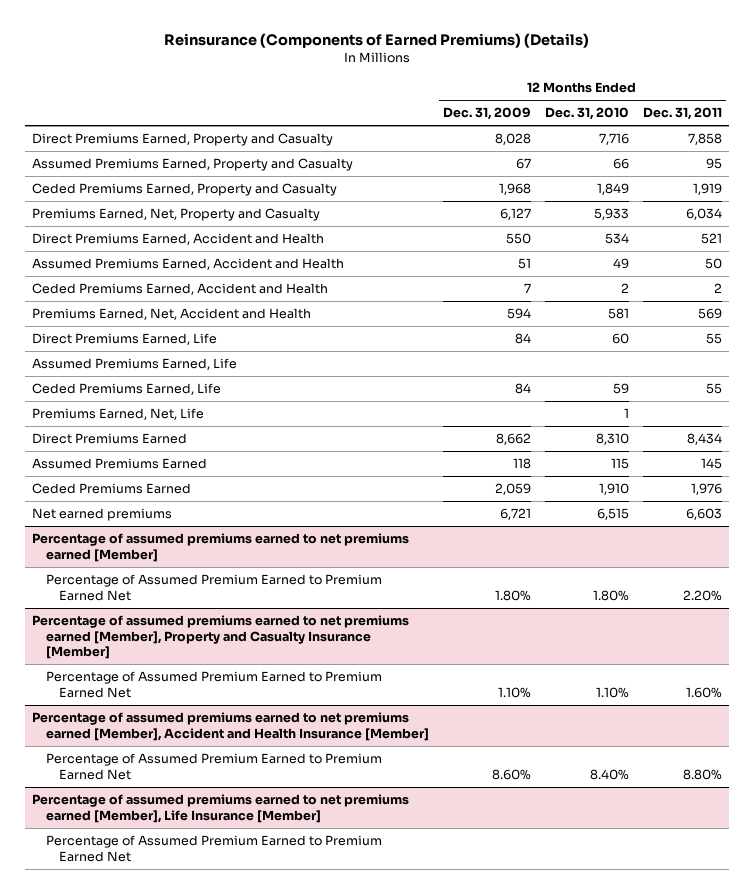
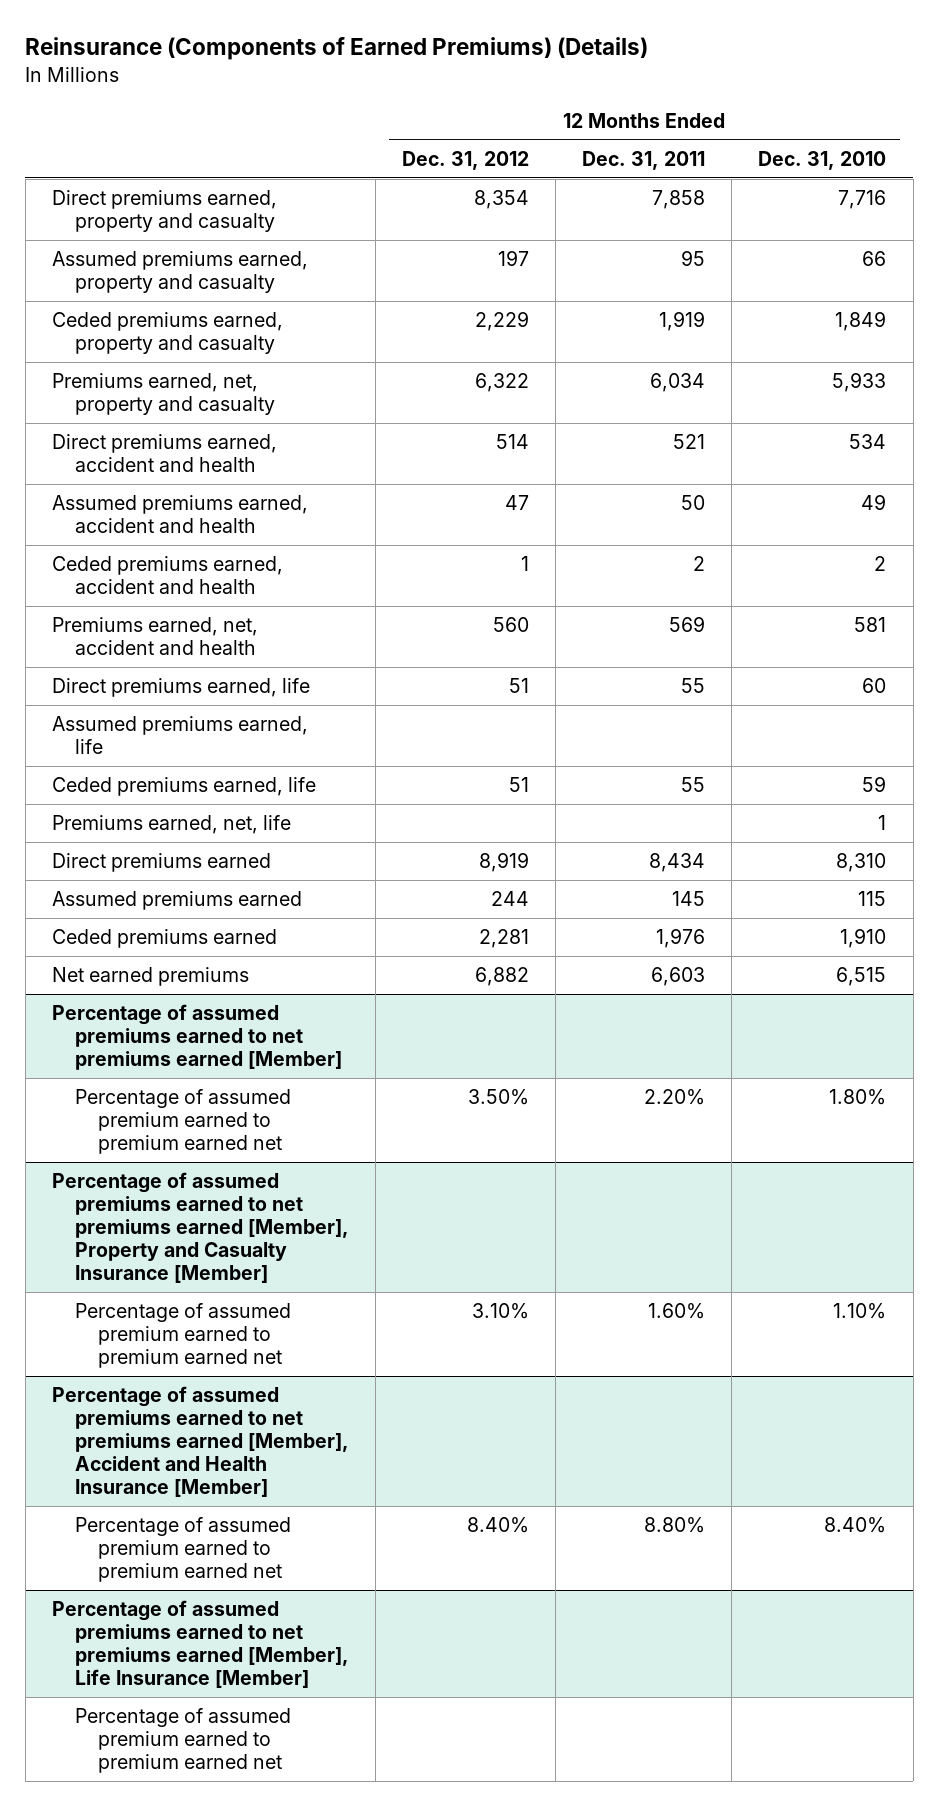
[442,107,531,121] Dec. 31, 2009 -> none
none -> [402,150,530,170] Dec. 31, 2012
[32,133,334,147] Direct Premiums Earned, Property and Casualty -> [51,190,277,233] Direct premiums earned, property and casualty
[32,158,354,172] Assumed Premiums Earned, Property and Casualty -> [51,251,308,294] Assumed premiums earned, property and casualty
[32,183,338,197] Ceded Premiums Earned, Property and Casualty -> [51,312,283,355] Ceded premiums earned, property and casualty
[32,208,321,222] Premiums Earned, Net, Property and Casualty -> [51,373,275,416] Premiums earned, net, property and casualty
[32,233,325,246] Direct Premiums Earned, Accident and Health -> [51,434,277,473] Direct premiums earned, accident and health
[32,258,345,271] Assumed Premiums Earned, Accident and Health -> [51,495,308,534] Assumed premiums earned, accident and health
[32,283,329,296] Ceded Premiums Earned, Accident and Health -> [51,556,283,595] Ceded premiums earned, accident and health
[32,308,312,321] Premiums Earned, Net, Accident and Health -> [51,617,258,656] Premiums earned, net, accident and health
[32,333,218,346] Direct Premiums Earned, Life -> [51,678,310,698] Direct premiums earned, life
[32,358,238,371] Assumed Premiums Earned, Life -> [51,716,308,755] Assumed premiums earned, life
[32,383,222,396] Ceded Premiums Earned, Life -> [51,777,316,797] Ceded premiums earned, life
[32,408,205,421] Premiums Earned, Net, Life -> [51,815,291,835] Premiums earned, net, life
[32,433,188,445] Direct Premiums Earned -> [51,853,271,873] Direct premiums earned
[32,458,208,470] Assumed Premiums Earned -> [51,891,302,911] Assumed premiums earned
[32,483,192,495] Ceded Premiums Earned -> [51,929,277,949] Ceded premiums earned
[45,574,382,601] Percentage of Assumed Premium Earned to Premium Earned Net -> [74,1089,291,1154] Percentage of assumed premium earned to premium earned net
[45,671,382,698] Percentage of Assumed Premium Earned to Premium Earned Net -> [74,1303,291,1368] Percentage of assumed premium earned to premium earned net
[45,753,382,780] Percentage of Assumed Premium Earned to Premium Earned Net -> [74,1517,291,1582] Percentage of assumed premium earned to premium earned net
[45,835,382,862] Percentage of Assumed Premium Earned to Premium Earned Net -> [74,1708,291,1773] Percentage of assumed premium earned to premium earned net

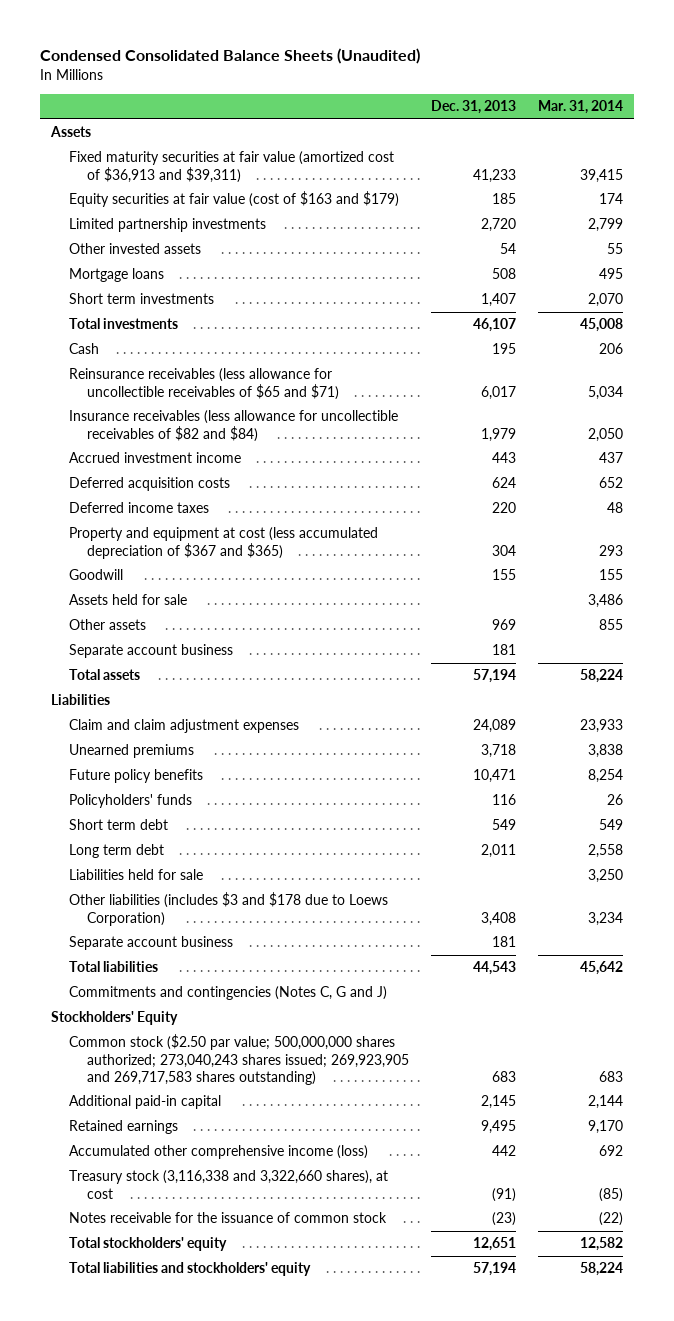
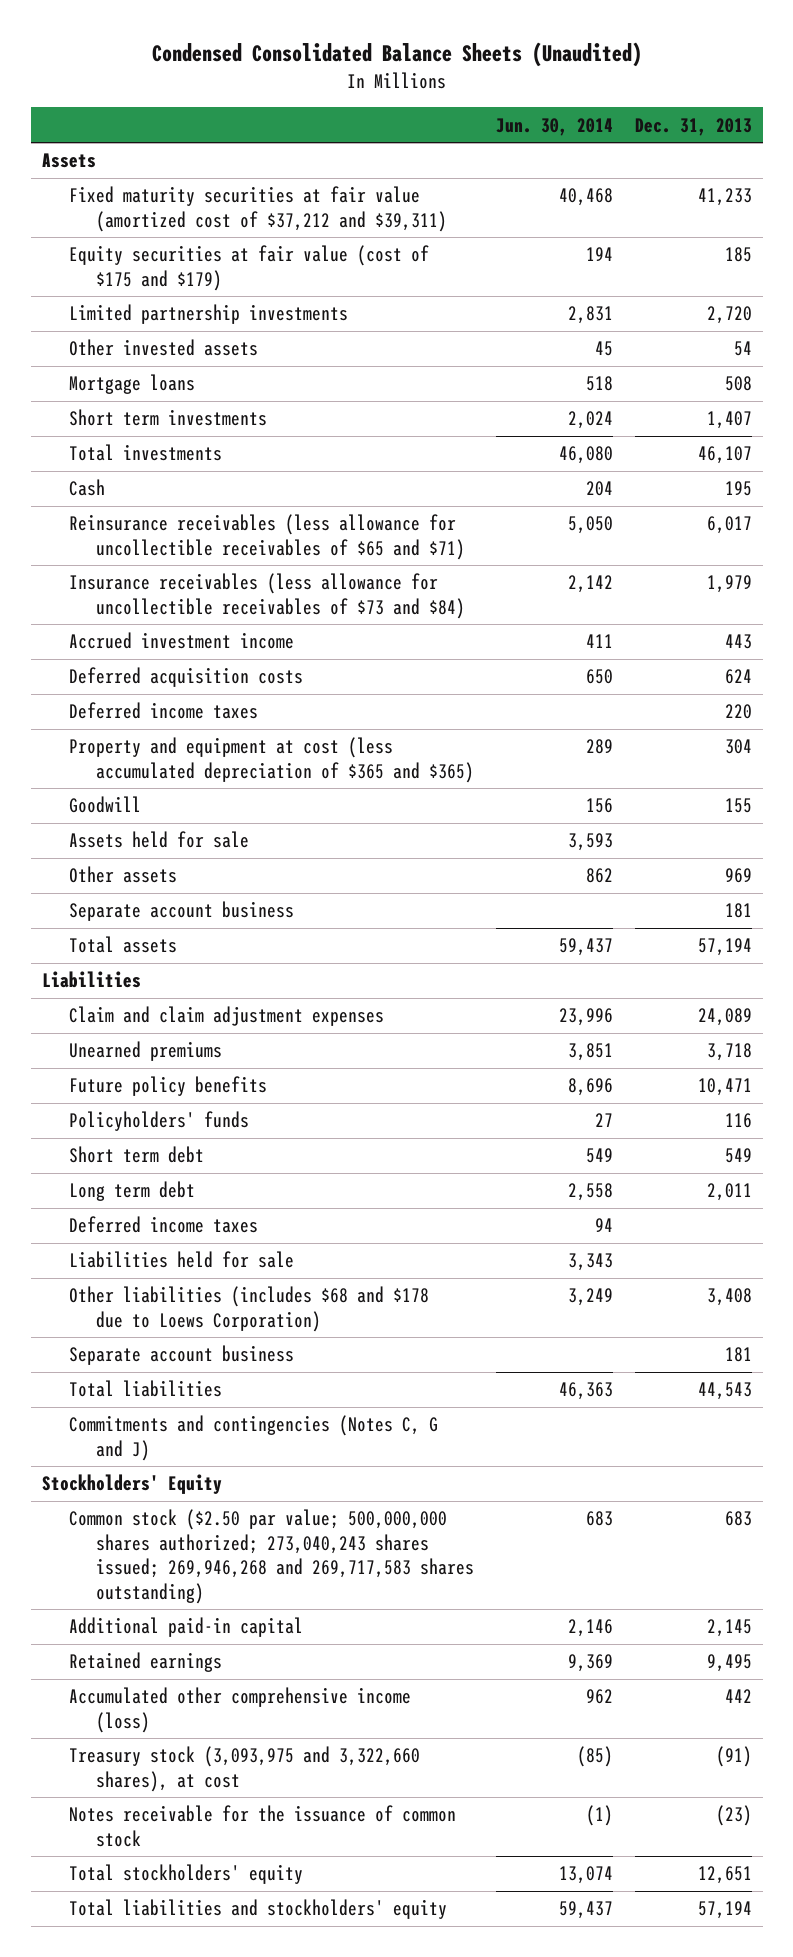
[538,100,624,115] Mar. 31, 2014 -> none
none -> [495,117,613,136] Jun. 30, 2014
[68,151,394,183] Fixed maturity securities at fair value (amortized cost of $36,913 and $39,311) -> [68,186,447,232] Fixed maturity securities at fair value (amortized cost of $37,212 and $39,311)
[68,191,399,208] Equity securities at fair value (cost of $163 and $179) -> [68,245,429,291] Equity securities at fair value (cost of $175 and $179)
[68,410,398,442] Insurance receivables (less allowance for uncollectible receivables of $82 and $84) -> [68,573,465,619] Insurance receivables (less allowance for uncollectible receivables of $73 and $84)
[68,527,378,559] Property and equipment at cost (less accumulated depreciation of $367 and $365) -> [68,737,474,783] Property and equipment at cost (less accumulated depreciation of $365 and $365)
none -> [68,1216,258,1234] Deferred income taxes
[68,892,388,926] Other liabilities (includes $3 and $178 due to Loews Corporation) -> [68,1286,429,1332] Other liabilities (includes $68 and $178 due to Loews Corporation)
[68,1034,410,1085] Common stock ($2.50 par value; 500,000,000 shares authorized; 273,040,243 shares issued; 269,923,905 and 269,717,583 shares outstanding) -> [68,1509,474,1604] Common stock ($2.50 par value; 500,000,000 shares authorized; 273,040,243 shares issued; 269,946,268 and 269,717,583 shares outstanding)
[68,1170,388,1199] Treasury stock (3,116,338 and 3,322,660 shares), at cost -> [68,1746,420,1792] Treasury stock (3,093,975 and 3,322,660 shares), at cost

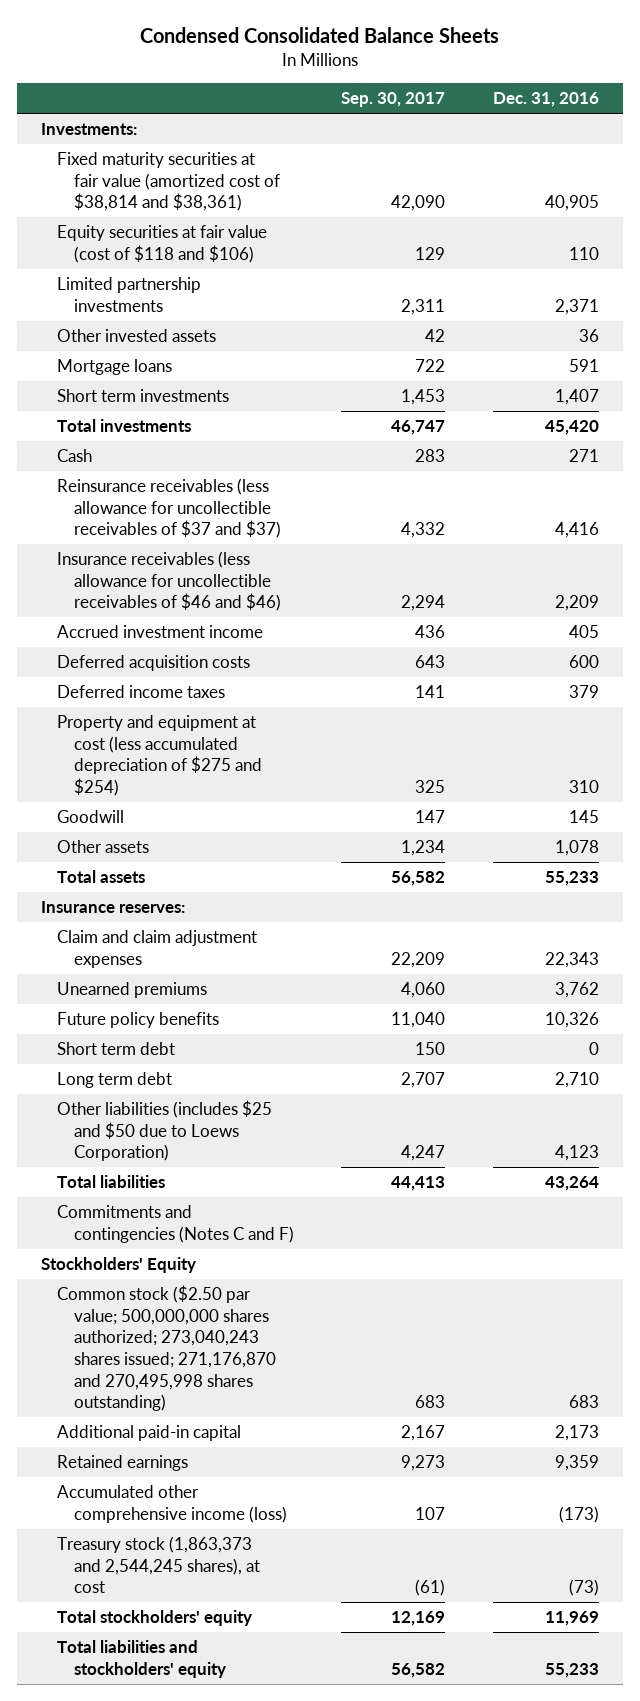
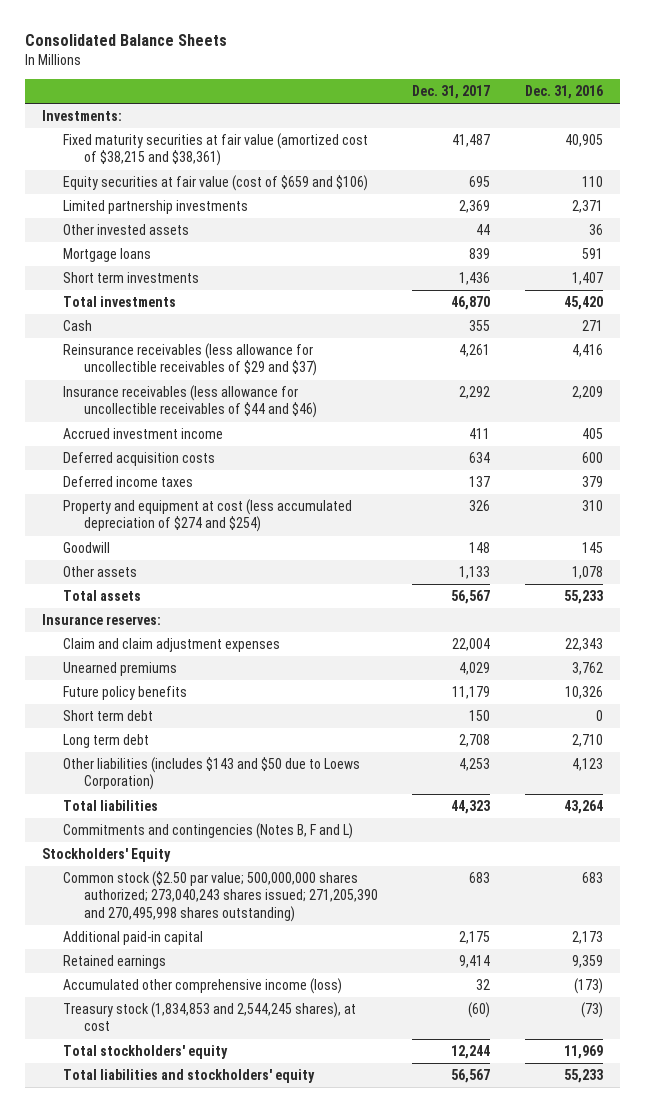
[139,27,499,44] Condensed Consolidated Balance Sheets -> [24,34,227,47] Consolidated Balance Sheets
[341,92,446,108] Sep. 30, 2017 -> none
none -> [412,85,491,100] Dec. 31, 2017
[57,152,280,212] Fixed maturity securities at fair value (amortized cost of $38,814 and $38,361) -> [62,133,368,167] Fixed maturity securities at fair value (amortized cost of $38,215 and $38,361)
[57,225,268,263] Equity securities at fair value (cost of $118 and $106) -> [62,175,368,192] Equity securities at fair value (cost of $659 and $106)
[57,478,281,539] Reinsurance receivables (less allowance for uncollectible receivables of $37 and $37) -> [62,343,317,377] Reinsurance receivables (less allowance for uncollectible receivables of $29 and $37)
[57,551,281,612] Insurance receivables (less allowance for uncollectible receivables of $46 and $46) -> [62,385,317,419] Insurance receivables (less allowance for uncollectible receivables of $44 and $46)
[57,715,262,797] Property and equipment at cost (less accumulated depreciation of $275 and $254) -> [62,499,352,533] Property and equipment at cost (less accumulated depreciation of $274 and $254)
[57,1100,273,1162] Other liabilities (includes $25 and $50 due to Loews Corporation) -> [62,757,360,791] Other liabilities (includes $143 and $50 due to Loews Corporation)
[57,1205,294,1243] Commitments and contingencies (Notes C and F) -> [62,823,353,840] Commitments and contingencies (Notes B, F and L)
[57,1285,276,1412] Common stock ($2.50 par value; 500,000,000 shares authorized; 273,040,243 shares issued; 271,176,870 and 270,495,998 shares outstanding) -> [62,871,378,922] Common stock ($2.50 par value; 500,000,000 shares authorized; 273,040,243 shares issued; 271,205,390 and 270,495,998 shares outstanding)
[57,1536,260,1594] Treasury stock (1,863,373 and 2,544,245 shares), at cost -> [62,1002,356,1032] Treasury stock (1,834,853 and 2,544,245 shares), at cost

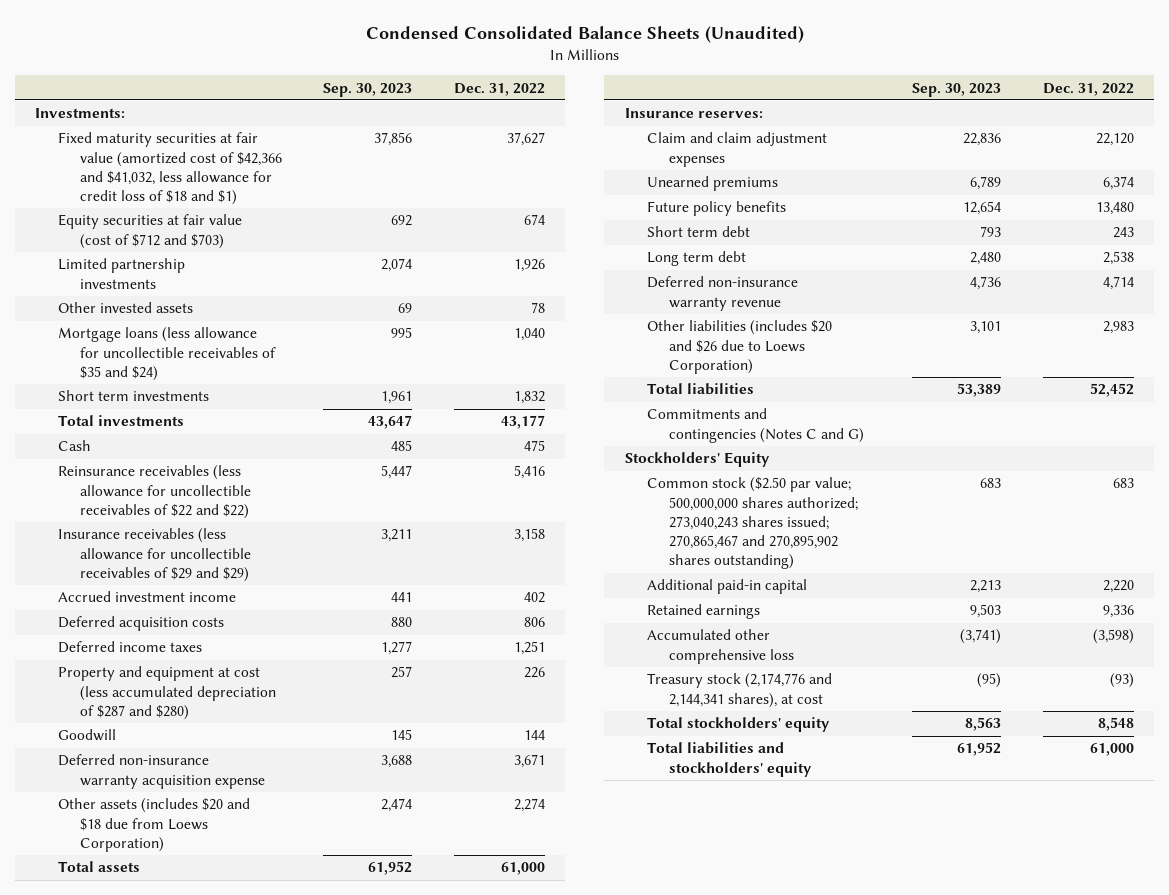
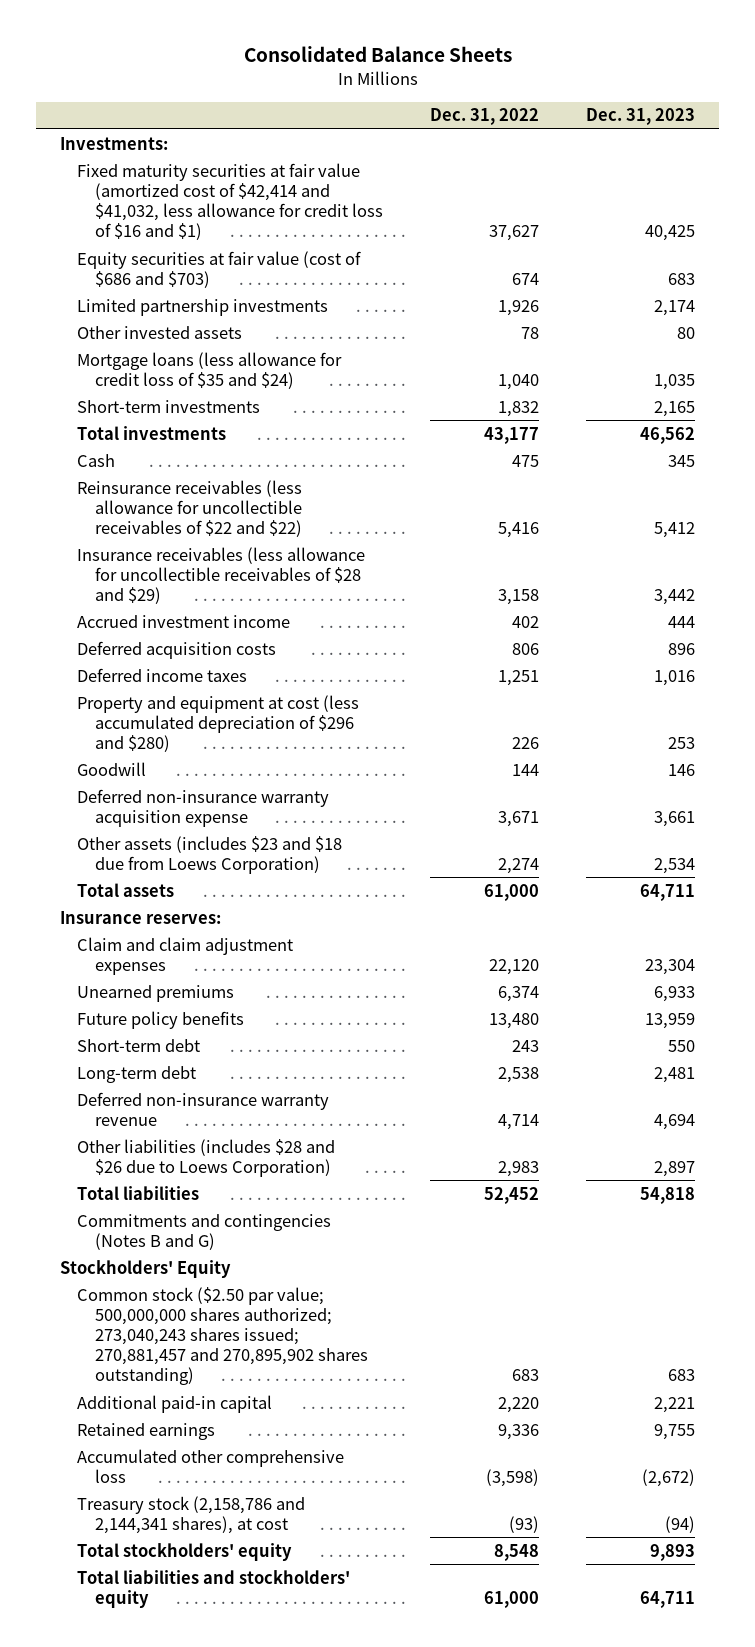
[365,25,804,43] Condensed Consolidated Balance Sheets (Unaudited) -> [243,46,512,63] Consolidated Balance Sheets
[323,82,413,97] Sep. 30, 2023 -> none
none -> [586,108,696,126] Dec. 31, 2023
[57,132,283,206] Fixed maturity securities at fair value (amortized cost of $42,366 and $41,032, less allowance for credit loss of $18 and $1) -> [77,162,383,240] Fixed maturity securities at fair value (amortized cost of $42,414 and $41,032, less allowance for credit loss of $16 and $1)
[57,214,242,249] Equity securities at fair value (cost of $712 and $703) -> [77,250,362,288] Equity securities at fair value (cost of $686 and $703)
[57,327,277,381] Mortgage loans (less allowance for uncollectible receivables of $35 and $24) -> [77,351,343,389] Mortgage loans (less allowance for credit loss of $35 and $24)
[57,390,209,402] Short term investments -> [77,399,261,413] Short-term investments
[57,528,252,582] Insurance receivables (less allowance for uncollectible receivables of $29 and $29) -> [77,546,366,604] Insurance receivables (less allowance for uncollectible receivables of $28 and $29)
[57,666,277,720] Property and equipment at cost (less accumulated depreciation of $287 and $280) -> [77,694,360,752] Property and equipment at cost (less accumulated depreciation of $296 and $280)
[57,798,250,852] Other assets (includes $20 and $18 due from Loews Corporation) -> [77,835,343,874] Other assets (includes $23 and $18 due from Loews Corporation)
[646,226,750,238] Short term debt -> [77,1038,201,1052] Short-term debt
[646,251,746,267] Long term debt -> [77,1065,197,1083] Long-term debt
[646,320,832,374] Other liabilities (includes $20 and $26 due to Loews Corporation) -> [77,1138,336,1177] Other liabilities (includes $28 and $26 due to Loews Corporation)
[646,408,865,443] Commitments and contingencies (Notes C and G) -> [77,1213,332,1250] Commitments and contingencies (Notes B and G)
[646,477,859,570] Common stock ($2.50 par value; 500,000,000 shares authorized; 273,040,243 shares issued; 270,865,467 and 270,895,902 shares outstanding) -> [77,1286,368,1386] Common stock ($2.50 par value; 500,000,000 shares authorized; 273,040,243 shares issued; 270,881,457 and 270,895,902 shares outstanding)
[646,673,832,708] Treasury stock (2,174,776 and 2,144,341 shares), at cost -> [77,1495,306,1534] Treasury stock (2,158,786 and 2,144,341 shares), at cost

